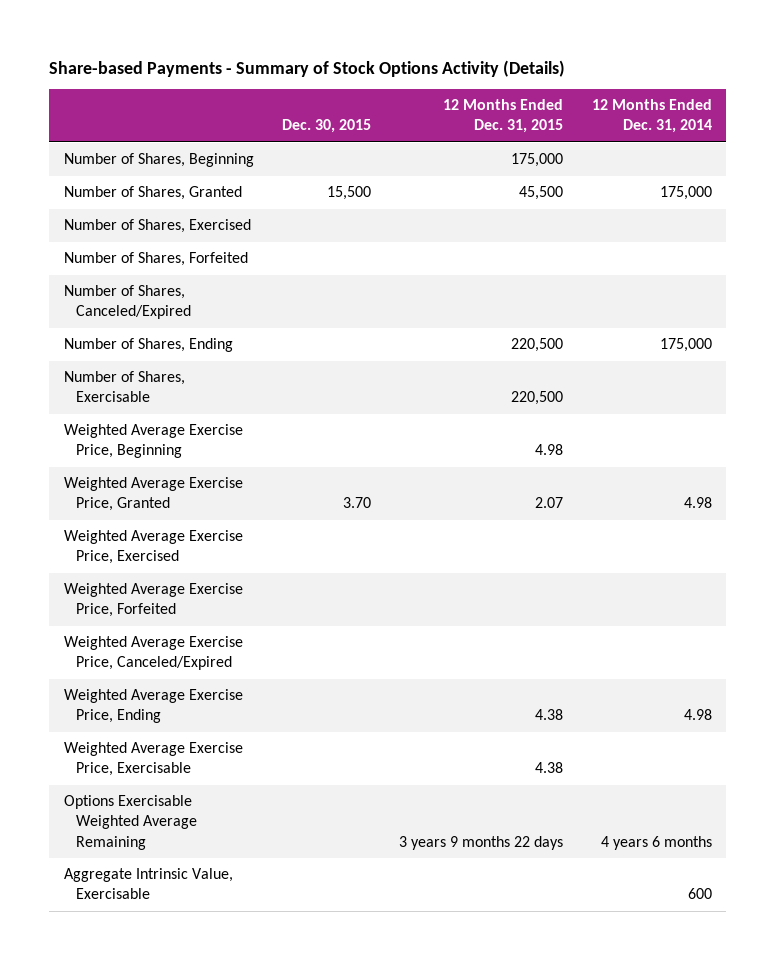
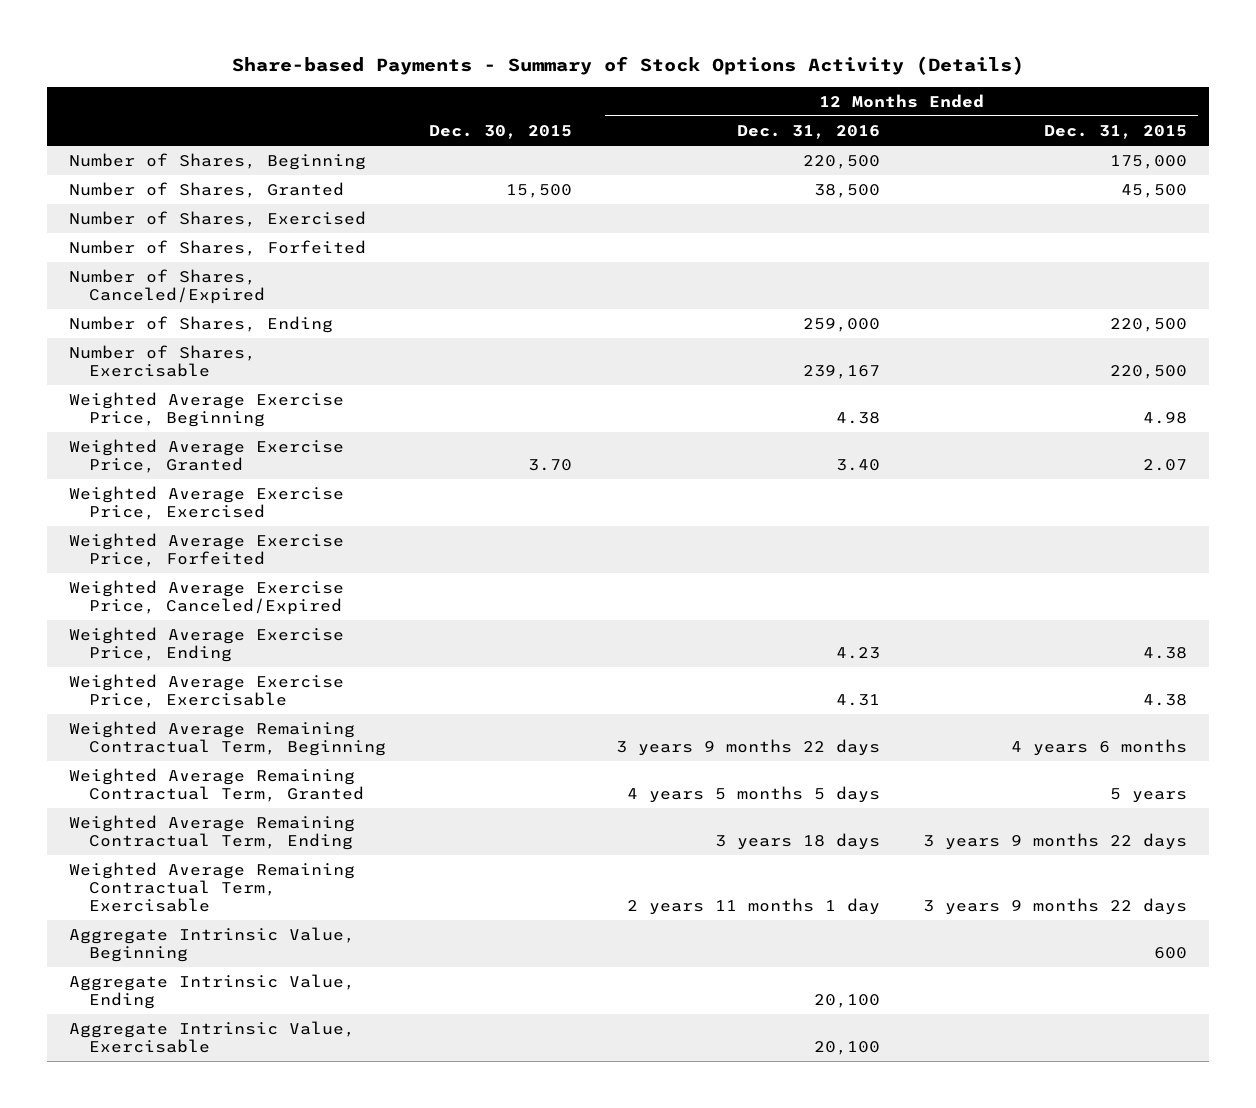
[591,99,712,134] 12 Months Ended Dec. 31, 2014 -> none
none -> [736,124,880,139] Dec. 31, 2016
none -> [68,721,386,756] Weighted Average Remaining Contractual Term, Beginning
none -> [68,768,364,802] Weighted Average Remaining Contractual Term, Granted
none -> [68,815,355,850] Weighted Average Remaining Contractual Term, Ending
[63,795,197,850] Options Exercisable Weighted Average Remaining -> [68,862,355,912] Weighted Average Remaining Contractual Term, Exercisable
none -> [68,927,355,962] Aggregate Intrinsic Value, Beginning
none -> [68,974,355,1009] Aggregate Intrinsic Value, Ending

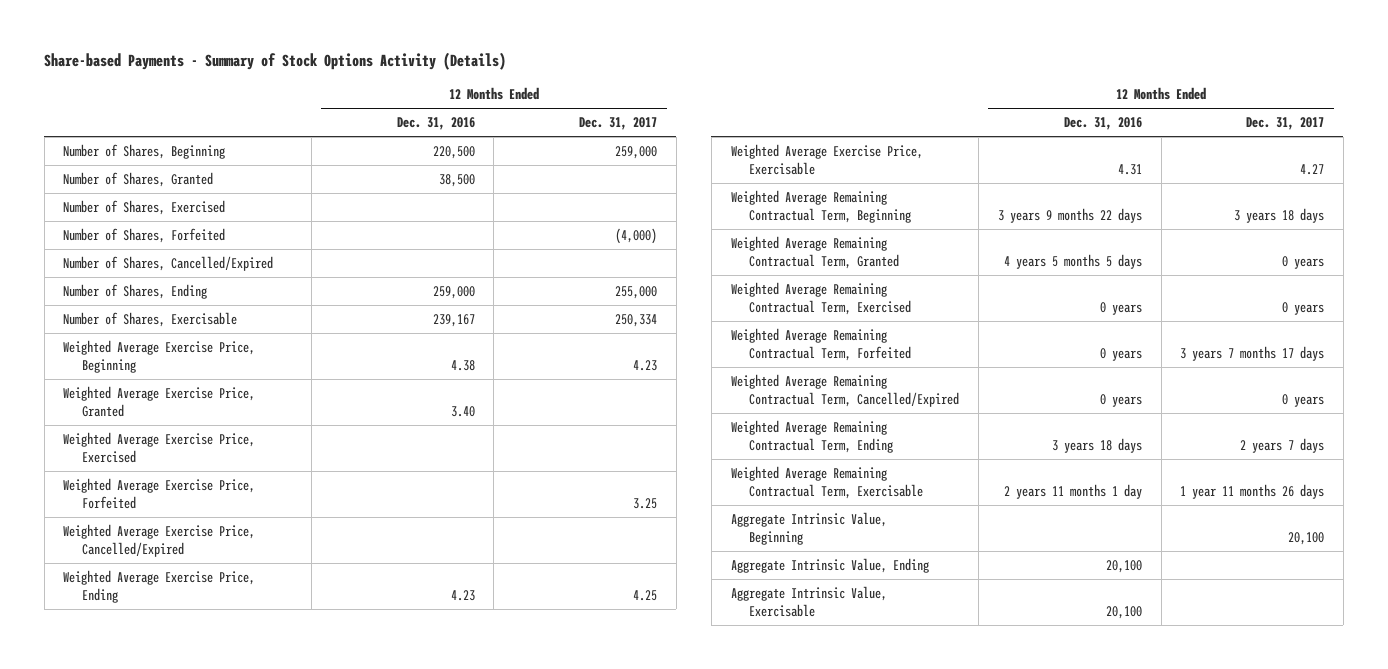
[429,124,573,139] Dec. 30, 2015 -> none
[1044,124,1188,139] Dec. 31, 2015 -> none
none -> [578,116,657,130] Dec. 31, 2017
[68,269,265,304] Number of Shares, Canceled/Expired -> [63,255,274,271] Number of Shares, Cancelled/Expired
[68,580,344,615] Weighted Average Exercise Price, Canceled/Expired -> [63,523,256,557] Weighted Average Exercise Price, Cancelled/Expired
none -> [730,281,912,315] Weighted Average Remaining Contractual Term, Exercised
none -> [730,327,912,361] Weighted Average Remaining Contractual Term, Forfeited
none -> [730,373,960,407] Weighted Average Remaining Contractual Term, Cancelled/Expired

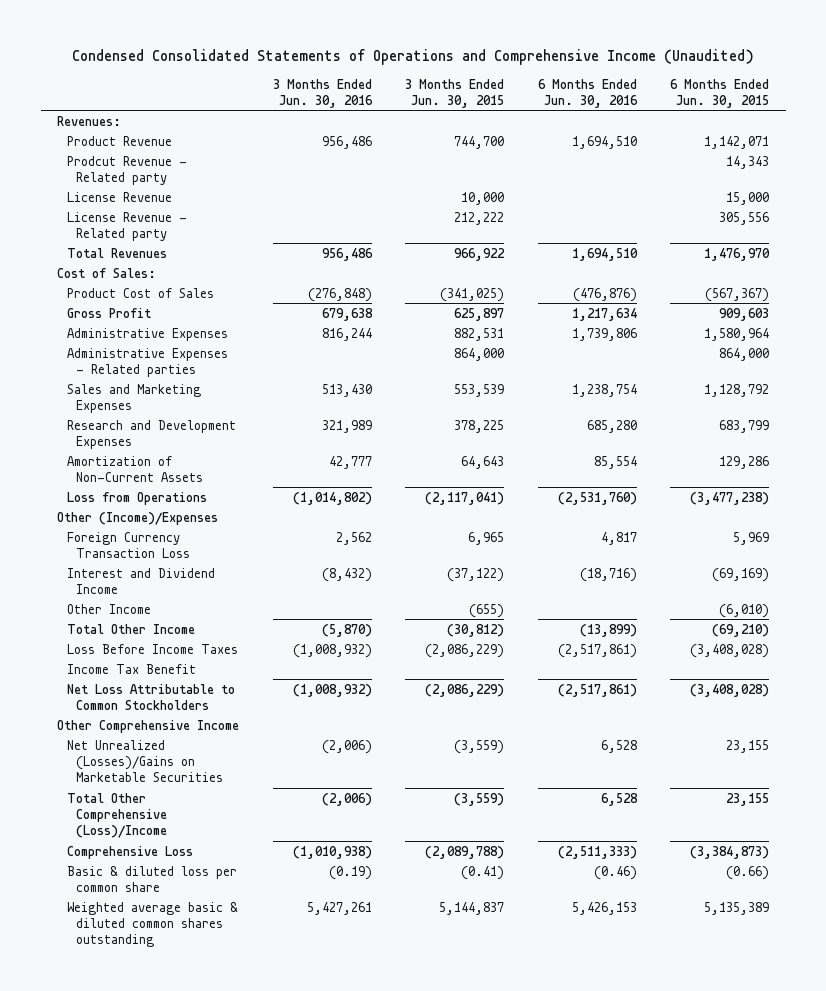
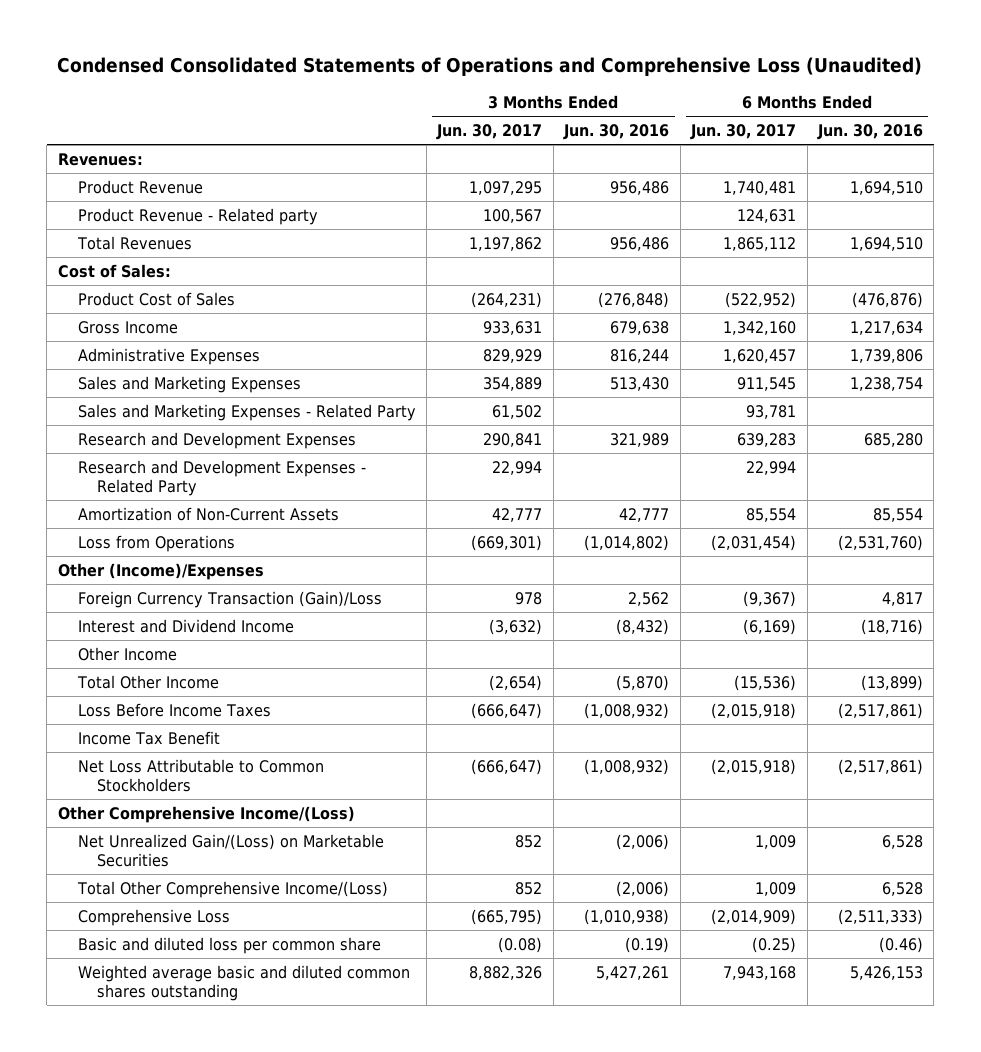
[72,49,755,66] Condensed Consolidated Statements of Operations and Comprehensive Income (Unaudited) -> [57,56,923,76] Condensed Consolidated Statements of Operations and Comprehensive Loss (Unaudited)
[405,78,505,108] 3 Months Ended Jun. 30, 2015 -> none
[669,78,769,108] 6 Months Ended Jun. 30, 2015 -> none
none -> [436,124,543,141] Jun. 30, 2017
none -> [690,124,797,141] Jun. 30, 2017
[66,191,172,202] License Revenue -> none
[66,211,187,241] License Revenue - Related party -> none
[66,155,187,185] Prodcut Revenue - Related party -> [77,207,318,225] Product Revenue - Related party
[66,307,151,318] Gross Profit -> [77,320,178,334] Gross Income
[66,347,228,377] Administrative Expenses - Related parties -> none
none -> [77,403,416,421] Sales and Marketing Expenses - Related Party
none -> [77,459,366,497] Research and Development Expenses - Related Party
[66,531,190,558] Foreign Currency Transaction Loss -> [77,590,382,608] Foreign Currency Transaction (Gain)/Loss
[57,719,240,733] Other Comprehensive Income -> [57,805,355,823] Other Comprehensive Income/(Loss)
[66,739,223,783] Net Unrealized (Losses)/Gains on Marketable Securities -> [77,833,384,868] Net Unrealized Gain/(Loss) on Marketable Securities
[66,792,167,839] Total Other Comprehensive (Loss)/Income -> [76,880,388,898] Total Other Comprehensive Income/(Loss)
[66,865,237,892] Basic & diluted loss per common share -> [77,936,381,954] Basic and diluted loss per common share
[66,901,238,948] Weighted average basic & diluted common shares outstanding -> [77,964,410,1002] Weighted average basic and diluted common shares outstanding

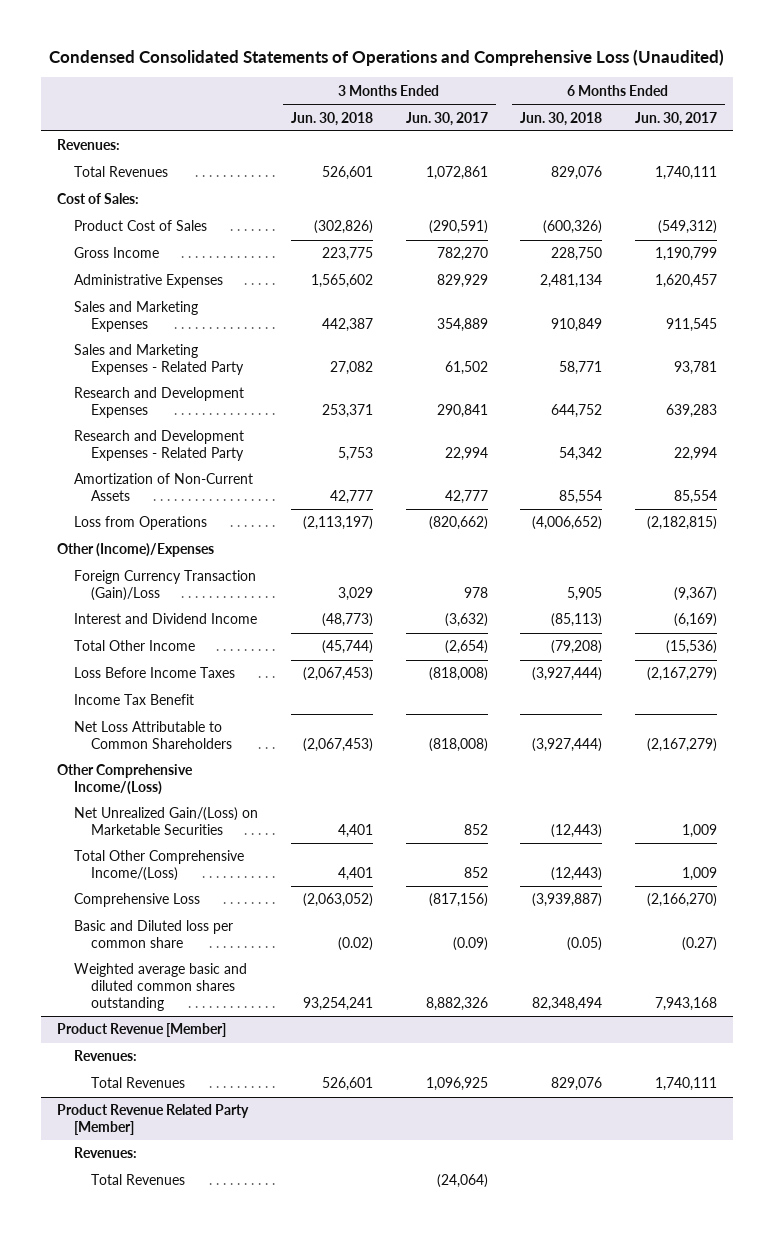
[563,124,670,141] Jun. 30, 2016 -> none
[817,124,924,141] Jun. 30, 2016 -> none
none -> [290,111,373,126] Jun. 30, 2018
none -> [520,111,603,126] Jun. 30, 2018
[77,179,203,194] Product Revenue -> none
[77,207,318,225] Product Revenue - Related party -> none
[469,236,543,251] 1,197,862 -> [425,166,488,181] 1,072,861
[723,236,797,251] 1,865,112 -> [654,166,717,181] 1,740,111
[471,291,543,308] (264,231) -> [428,220,488,235] (290,591)
[725,291,797,308] (522,952) -> [657,220,717,235] (549,312)
[483,320,543,335] 933,631 -> [436,247,488,262] 782,270
[723,320,797,335] 1,342,160 -> [654,247,717,262] 1,190,799
[471,534,543,551] (669,301) -> [428,516,488,531] (820,662)
[711,534,797,551] (2,031,454) -> [646,516,717,531] (2,182,815)
[77,646,177,661] Other Income -> none
[471,702,543,719] (666,647) -> [428,667,488,682] (818,008)
[711,702,797,719] (2,015,918) -> [646,667,717,682] (2,167,279)
[77,758,324,793] Net Loss Attributable to Common Stockholders -> [74,721,233,750] Net Loss Attributable to Common Shareholders
[471,758,543,775] (666,647) -> [428,738,488,753] (818,008)
[711,758,797,775] (2,015,918) -> [646,738,717,753] (2,167,279)
[471,908,543,925] (665,795) -> [428,893,488,908] (817,156)
[711,908,797,925] (2,014,909) -> [646,893,717,908] (2,166,270)
[77,936,381,954] Basic and diluted loss per common share -> [74,920,234,949] Basic and Diluted loss per common share
[498,936,543,953] (0.08) -> [452,937,488,952] (0.09)
[752,936,797,953] (0.25) -> [681,937,717,952] (0.27)
none -> [57,1023,227,1038] Product Revenue [Member]
none -> [74,1050,138,1062] Revenues:
none -> [91,1077,186,1089] Total Revenues
none -> [57,1104,250,1136] Product Revenue Related Party [Member]
none -> [74,1147,138,1159] Revenues:
none -> [91,1174,186,1186] Total Revenues

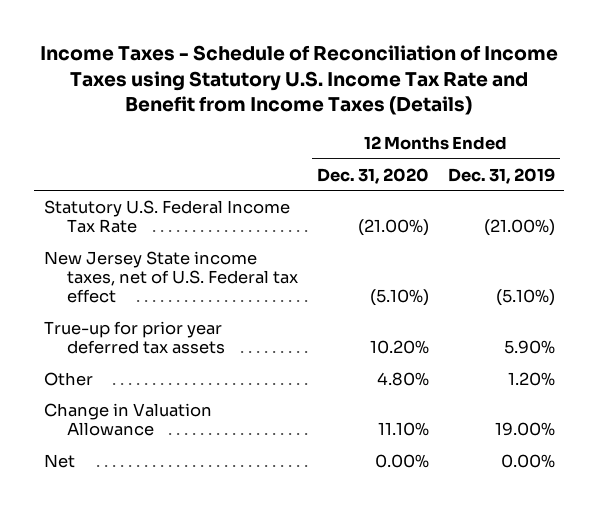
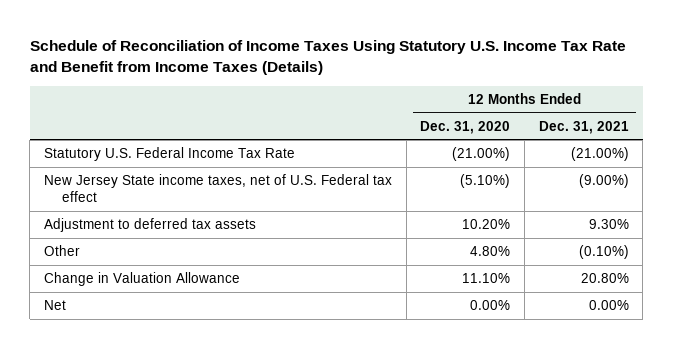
[40,45,559,116] Income Taxes - Schedule of Reconciliation of Income Taxes using Statutory U.S. Income Tax Rate and Benefit from Income Taxes (Details) -> [29,40,626,76] Schedule of Reconciliation of Income Taxes Using Statutory U.S. Income Tax Rate and Benefit from Income Taxes (Details)
[448,167,556,184] Dec. 31, 2019 -> none
none -> [538,120,629,134] Dec. 31, 2021
[43,320,226,355] True-up for prior year deferred tax assets -> [44,218,257,233] Adjustment to deferred tax assets

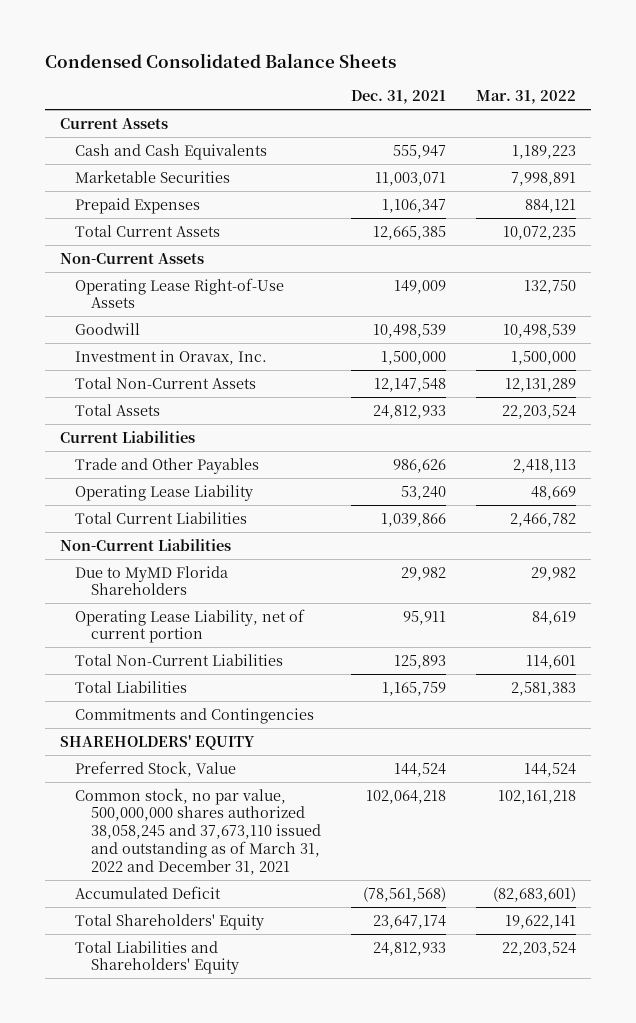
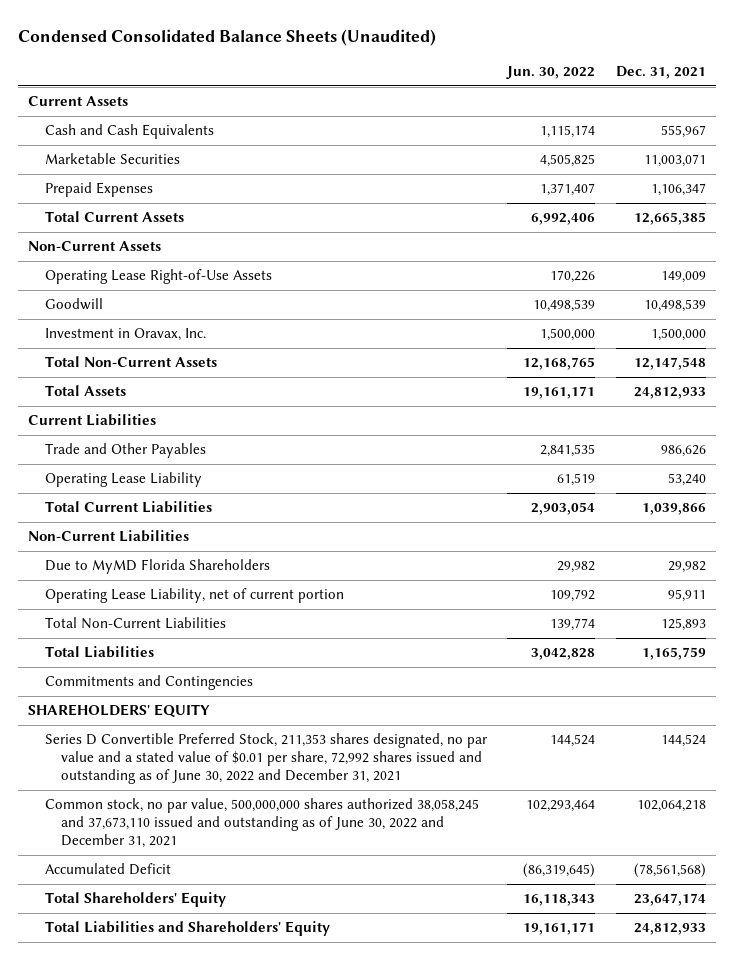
[45,52,397,68] Condensed Consolidated Balance Sheets -> [18,28,437,46] Condensed Consolidated Balance Sheets (Unaudited)
[475,90,576,105] Mar. 31, 2022 -> none
none -> [506,66,596,80] Jun. 30, 2022
[392,144,446,159] 555,947 -> [661,125,707,139] 555,967
[75,760,237,777] Preferred Stock, Value -> [44,733,488,785] Series D Convertible Preferred Stock, 211,353 shares designated, no par value and a stated value of $0.01 per share, 72,992 shares issued and outstanding as of June 30, 2022 and December 31, 2021
[75,787,321,875] Common stock, no par value, 500,000,000 shares authorized 38,058,245 and 37,673,110 issued and outstanding as of March 31, 2022 and December 31, 2021 -> [44,798,479,849] Common stock, no par value, 500,000,000 shares authorized 38,058,245 and 37,673,110 issued and outstanding as of June 30, 2022 and December 31, 2021

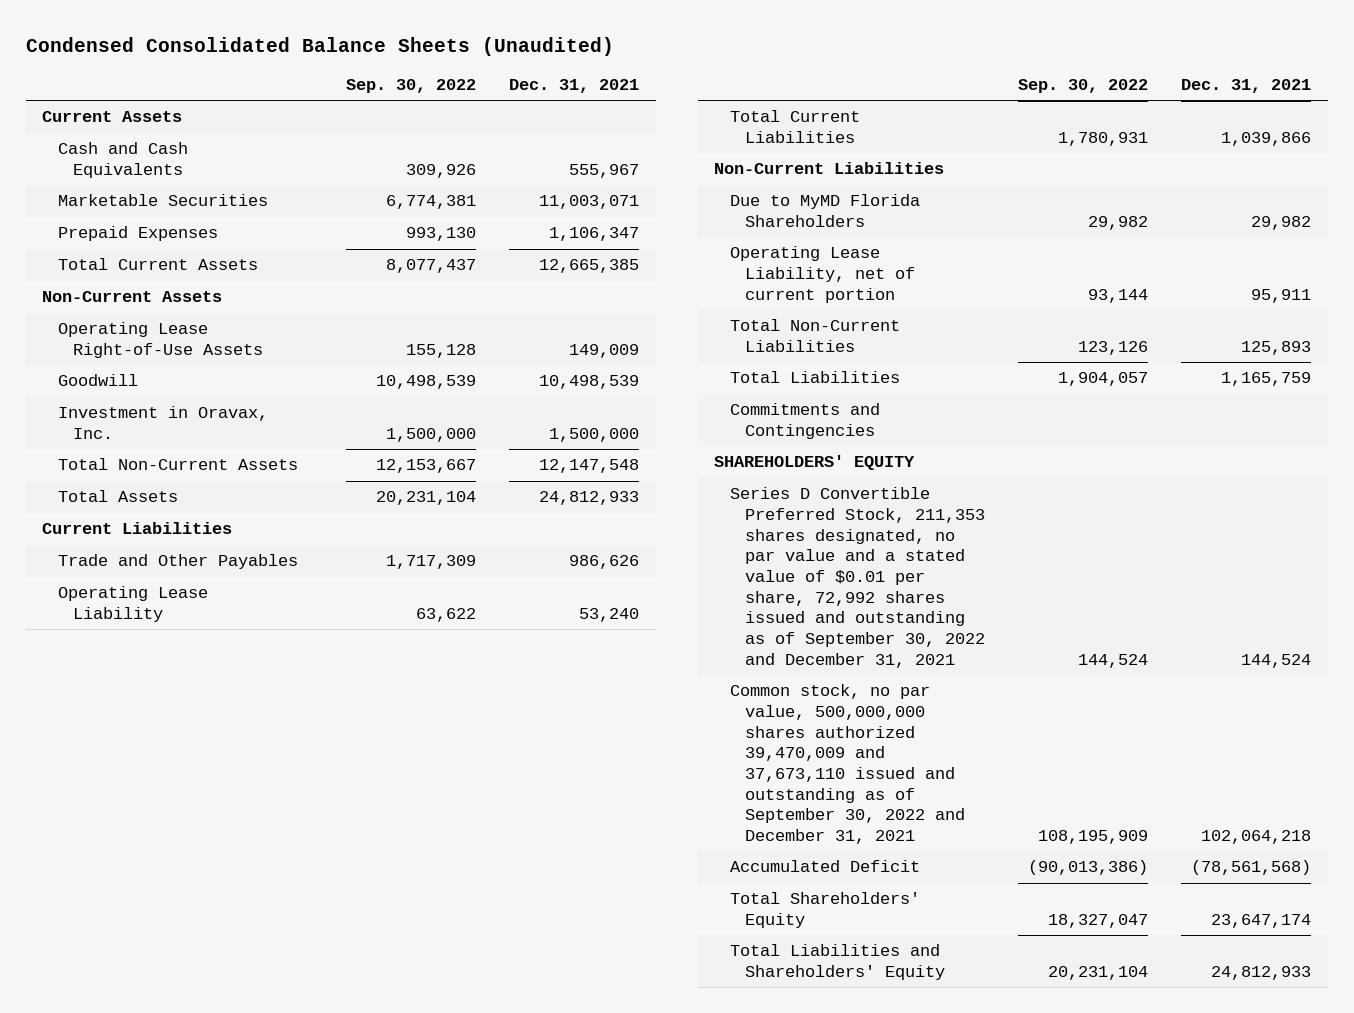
[506,66,596,80] Jun. 30, 2022 -> none
none -> [346,78,477,93] Sep. 30, 2022
[44,733,488,785] Series D Convertible Preferred Stock, 211,353 shares designated, no par value and a stated value of $0.01 per share, 72,992 shares issued and outstanding as of June 30, 2022 and December 31, 2021 -> [729,487,986,668] Series D Convertible Preferred Stock, 211,353 shares designated, no par value and a stated value of $0.01 per share, 72,992 shares issued and outstanding as of September 30, 2022 and December 31, 2021
[44,798,479,849] Common stock, no par value, 500,000,000 shares authorized 38,058,245 and 37,673,110 issued and outstanding as of June 30, 2022 and December 31, 2021 -> [729,684,966,845] Common stock, no par value, 500,000,000 shares authorized 39,470,009 and 37,673,110 issued and outstanding as of September 30, 2022 and December 31, 2021

